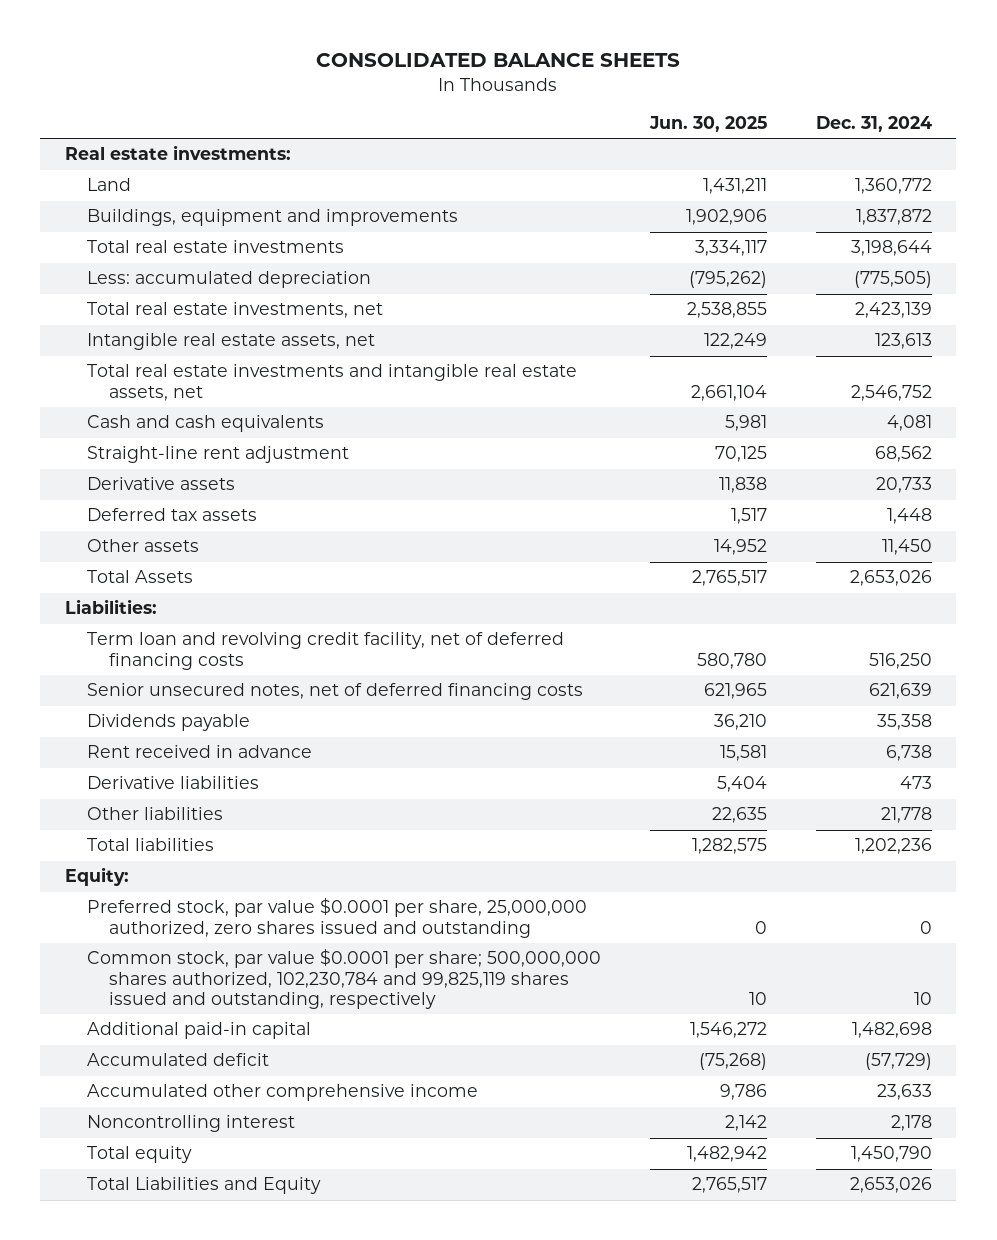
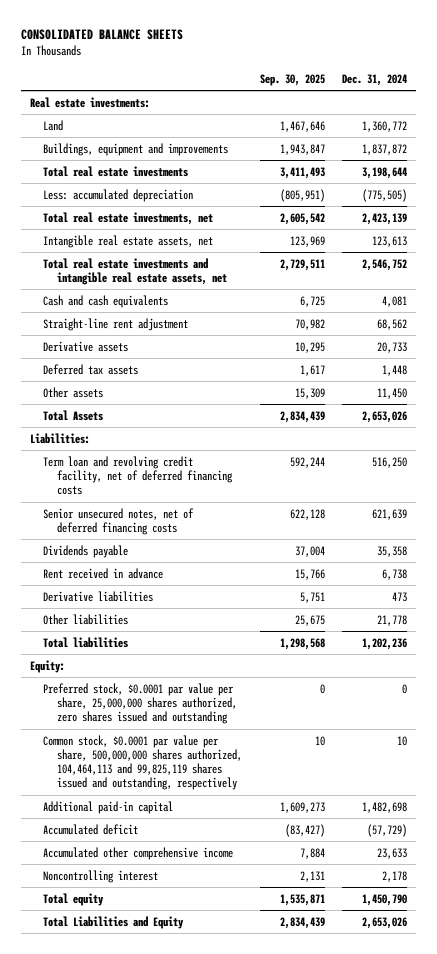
[648,116,767,133] Jun. 30, 2025 -> none
none -> [259,73,325,86] Sep. 30, 2025
[86,898,587,938] Preferred stock, par value $0.0001 per share, 25,000,000 authorized, zero shares issued and outstanding -> [43,682,237,725] Preferred stock, $0.0001 par value per share, 25,000,000 shares authorized, zero shares issued and outstanding
[86,949,601,1009] Common stock, par value $0.0001 per share; 500,000,000 shares authorized, 102,230,784 and 99,825,119 shares issued and outstanding, respectively -> [43,734,242,791] Common stock, $0.0001 par value per share, 500,000,000 shares authorized, 104,464,113 and 99,825,119 shares issued and outstanding, respectively

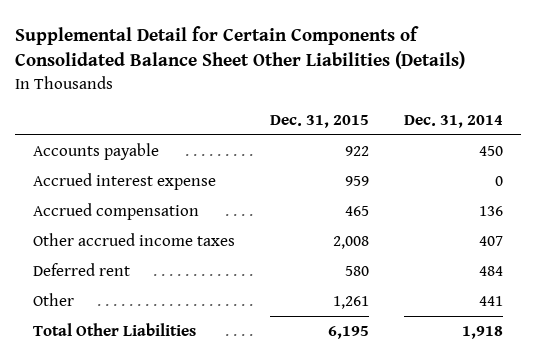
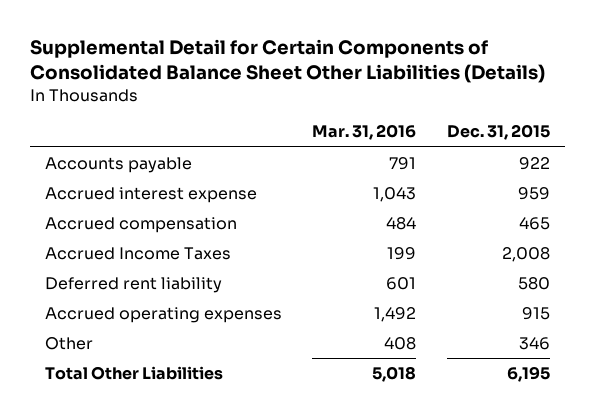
[404,114,504,128] Dec. 31, 2014 -> none
none -> [312,124,417,141] Mar. 31, 2016
[32,232,235,246] Other accrued income taxes -> [44,247,231,261] Accrued Income Taxes
[32,262,130,276] Deferred rent -> [44,277,222,294] Deferred rent liability
none -> [44,307,282,324] Accrued operating expenses
[333,295,370,309] 1,261 -> [518,337,550,351] 346

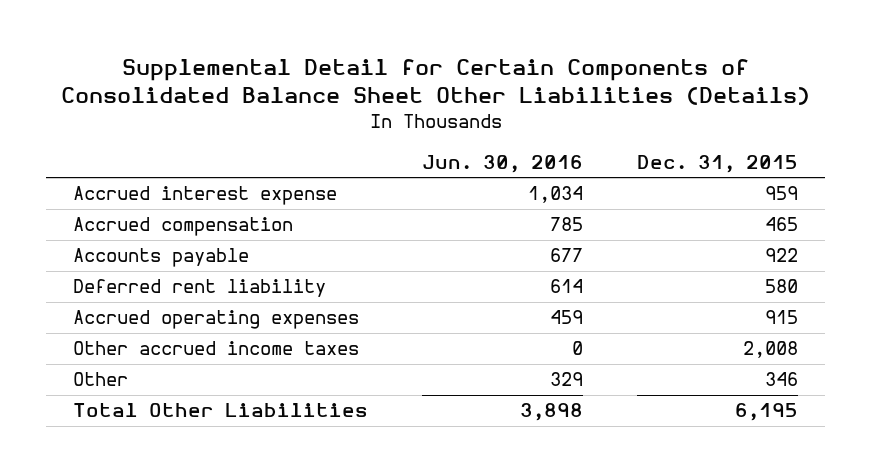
[312,124,417,141] Mar. 31, 2016 -> none
none -> [422,155,584,174] Jun. 30, 2016
[44,247,231,261] Accrued Income Taxes -> none
[44,157,192,174] Accounts payable -> [73,248,250,268] Accounts payable
none -> [73,341,360,356] Other accrued income taxes

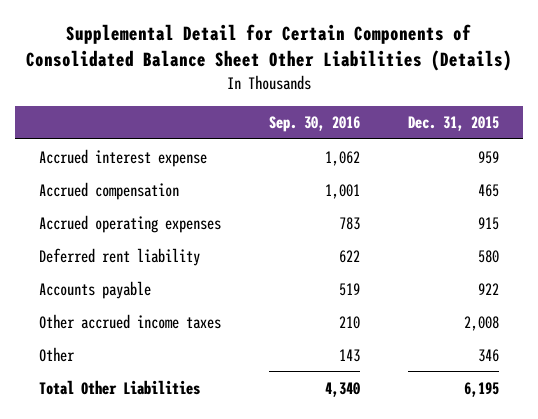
[422,155,584,174] Jun. 30, 2016 -> none
none -> [268,116,360,133] Sep. 30, 2016
[73,279,327,298] Deferred rent liability -> [38,247,200,266] Deferred rent liability
[73,248,250,268] Accounts payable -> [38,280,151,299] Accounts payable

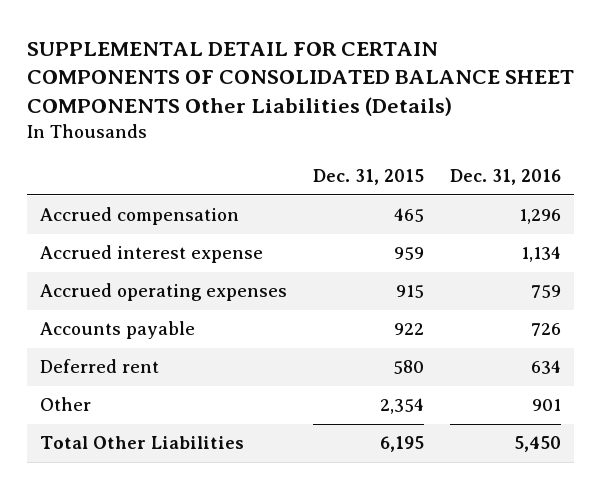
[25,24,512,72] Supplemental Detail for Certain Components of Consolidated Balance Sheet Other Liabilities (Details) -> [26,41,574,117] SUPPLEMENTAL DETAIL FOR CERTAIN COMPONENTS OF CONSOLIDATED BALANCE SHEET COMPONENTS Other Liabilities (Details)
[268,116,360,133] Sep. 30, 2016 -> none
none -> [450,169,562,186] Dec. 31, 2016
[38,148,207,167] Accrued interest expense -> [40,245,264,264] Accrued interest expense
[38,247,200,266] Deferred rent liability -> none
[38,313,221,329] Other accrued income taxes -> none
none -> [40,359,160,374] Deferred rent
[478,348,500,362] 346 -> [380,398,425,415] 2,354

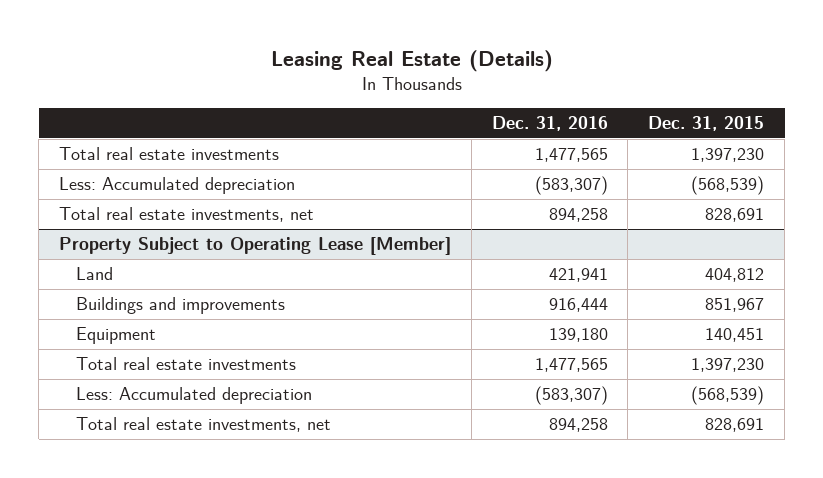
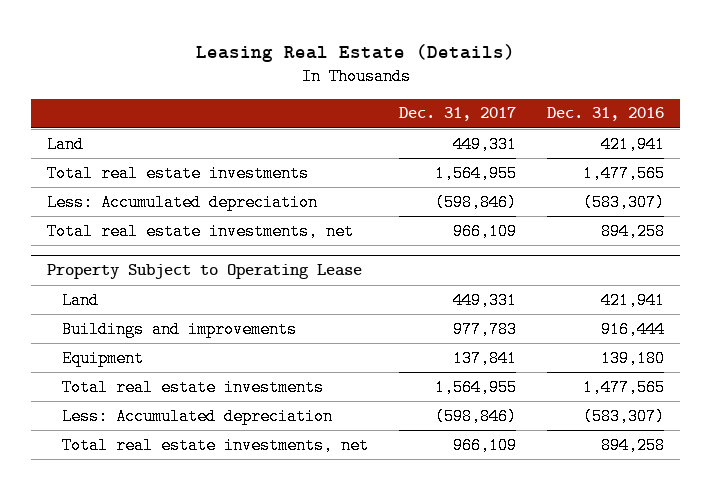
[648,115,765,131] Dec. 31, 2015 -> none
none -> [399,107,517,122] Dec. 31, 2017
none -> [46,135,84,153] Land
[58,237,451,256] Property Subject to Operating Lease [Member] -> [46,264,362,280] Property Subject to Operating Lease

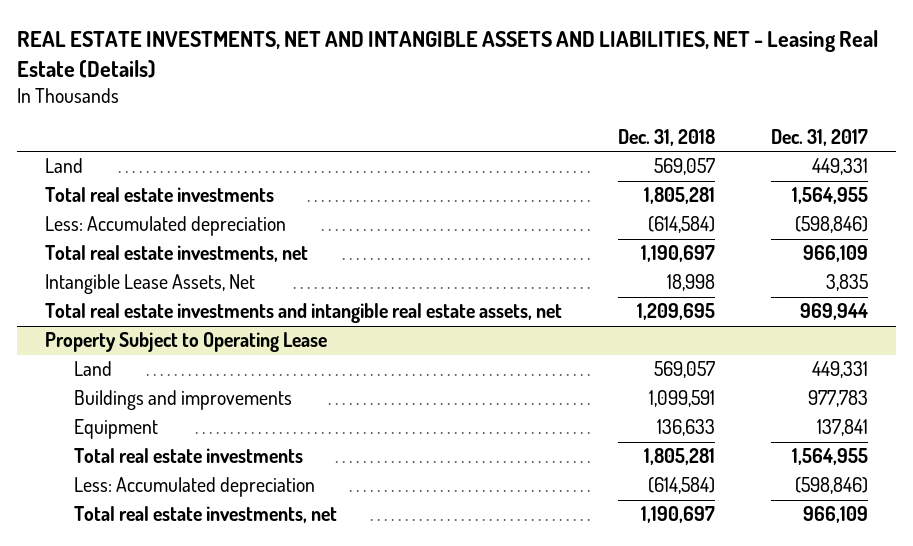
[195,43,515,62] Leasing Real Estate (Details) -> [17,29,879,78] REAL ESTATE INVESTMENTS, NET AND INTANGIBLE ASSETS AND LIABILITIES, NET - Leasing Real Estate (Details)
[547,107,665,122] Dec. 31, 2016 -> none
none -> [617,128,715,146] Dec. 31, 2018
none -> [45,274,256,295] Intangible Lease Assets, Net
none -> [45,303,563,324] Total real estate investments and intangible real estate assets, net

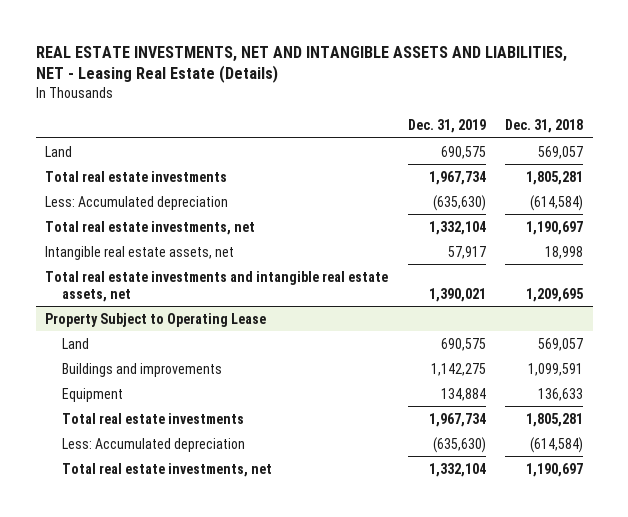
[770,128,868,146] Dec. 31, 2017 -> none
none -> [407,119,486,134] Dec. 31, 2019
[45,274,256,295] Intangible Lease Assets, Net -> [45,245,235,260] Intangible real estate assets, net

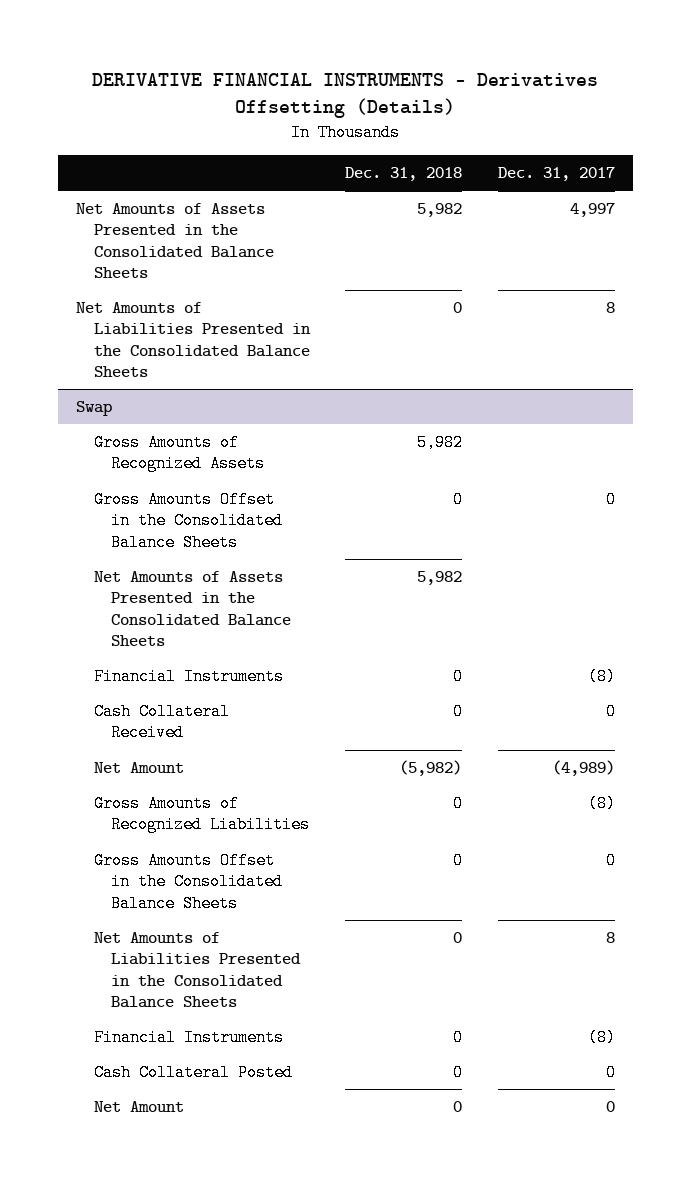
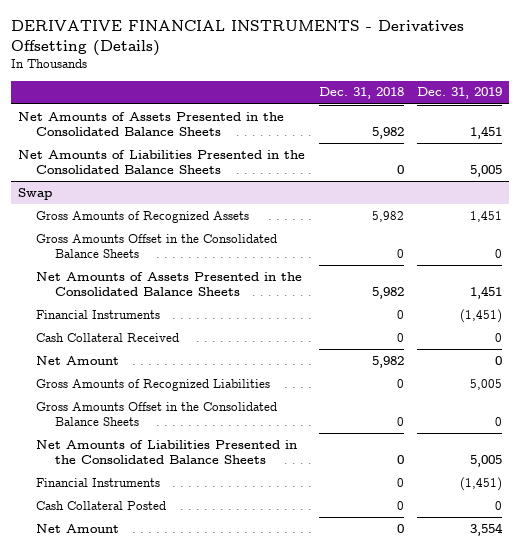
[498,167,616,182] Dec. 31, 2017 -> none
none -> [417,87,503,100] Dec. 31, 2019
[399,760,463,777] (5,982) -> [371,355,404,368] 5,982

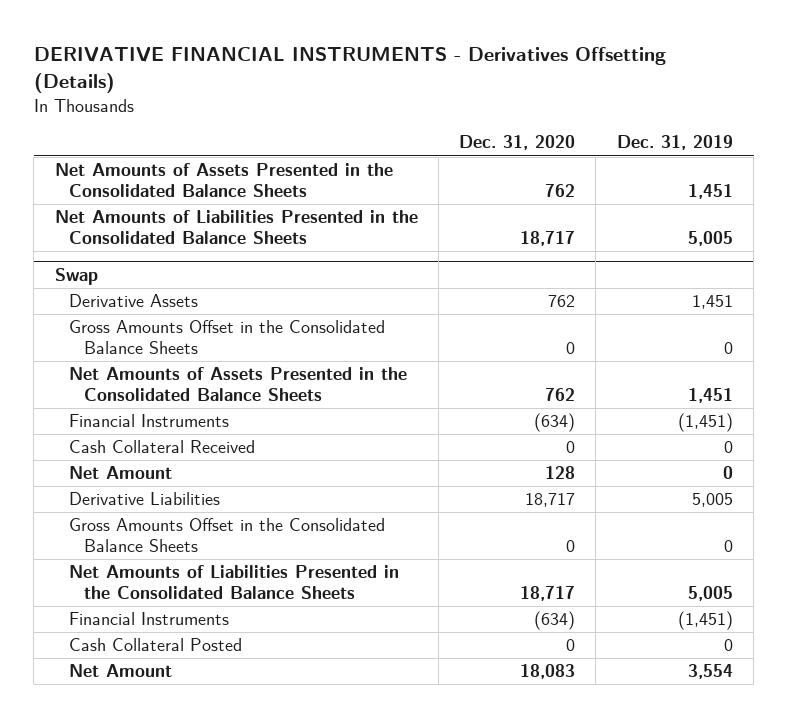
[318,87,404,100] Dec. 31, 2018 -> none
none -> [459,135,576,151] Dec. 31, 2020
[36,210,250,223] Gross Amounts of Recognized Assets -> [69,294,199,308] Derivative Assets
[36,378,271,391] Gross Amounts of Recognized Liabilities -> [69,492,221,506] Derivative Liabilities

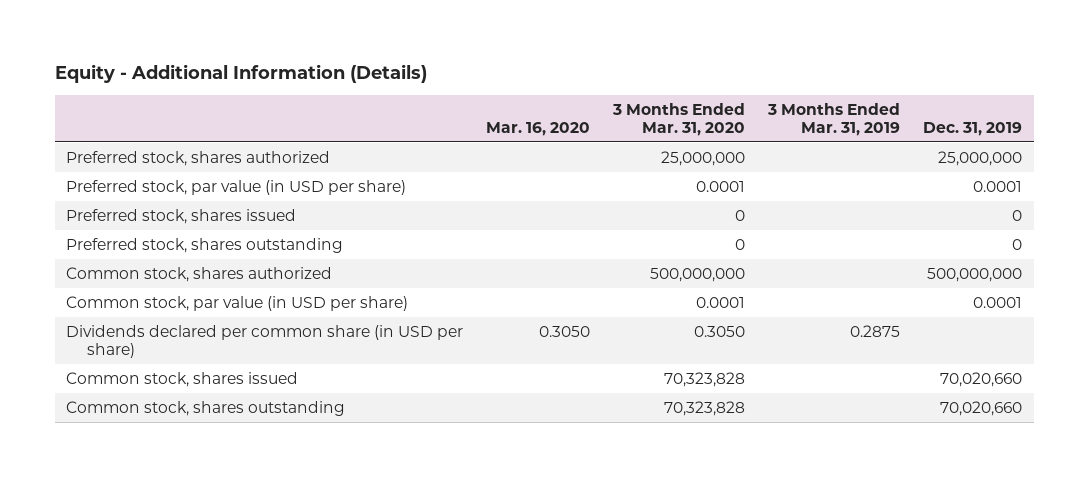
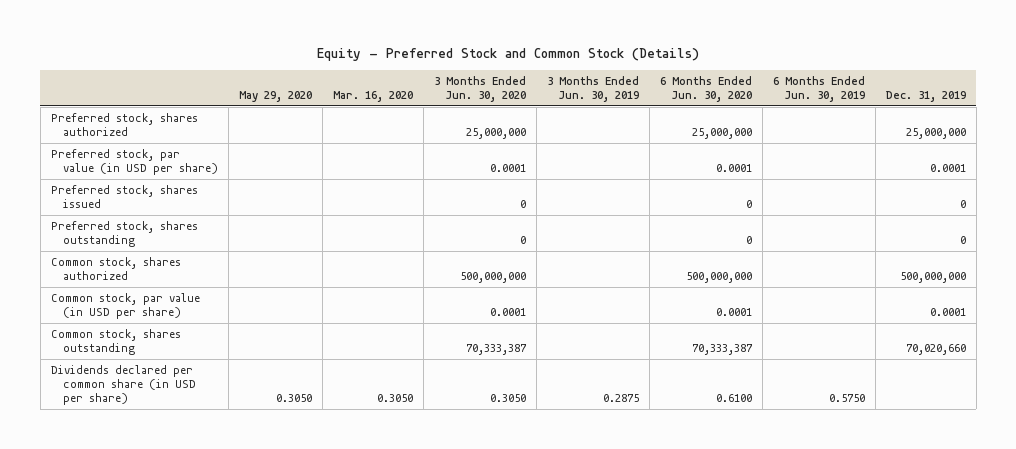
[54,63,427,83] Equity - Additional Information (Details) -> [317,48,700,62] Equity - Preferred Stock and Common Stock (Details)
[612,102,746,136] 3 Months Ended Mar. 31, 2020 -> none
[767,102,901,136] 3 Months Ended Mar. 31, 2019 -> none
none -> [238,91,312,103] May 29, 2020
none -> [433,75,526,103] 3 Months Ended Jun. 30, 2020
none -> [546,75,639,103] 3 Months Ended Jun. 30, 2019
none -> [659,75,752,103] 6 Months Ended Jun. 30, 2020
none -> [772,75,865,103] 6 Months Ended Jun. 30, 2019
[66,371,299,387] Common stock, shares issued -> none
[66,324,464,359] Dividends declared per common share (in USD per share) -> [50,364,196,406] Dividends declared per common share (in USD per share)

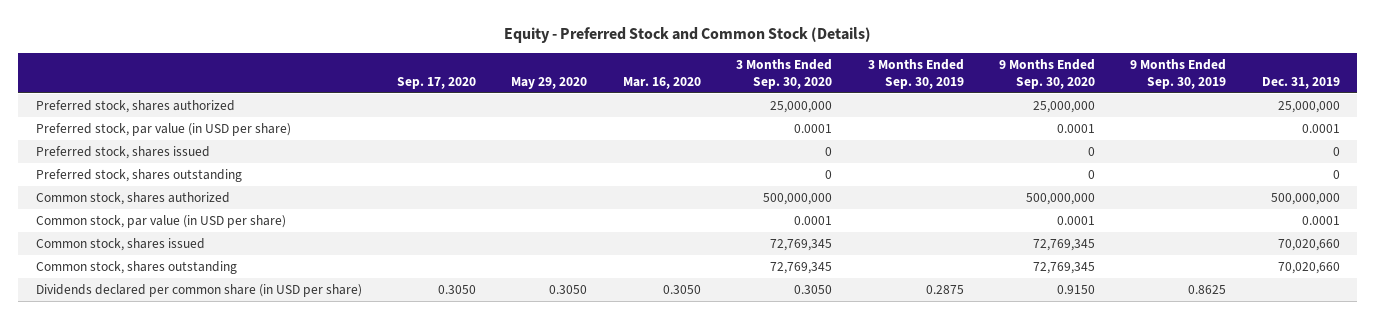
[433,75,526,103] 3 Months Ended Jun. 30, 2020 -> none
[546,75,639,103] 3 Months Ended Jun. 30, 2019 -> none
[659,75,752,103] 6 Months Ended Jun. 30, 2020 -> none
[772,75,865,103] 6 Months Ended Jun. 30, 2019 -> none
none -> [397,76,477,89] Sep. 17, 2020
none -> [736,58,833,89] 3 Months Ended Sep. 30, 2020
none -> [867,58,964,89] 3 Months Ended Sep. 30, 2019
none -> [998,58,1095,89] 9 Months Ended Sep. 30, 2020
none -> [1130,58,1227,89] 9 Months Ended Sep. 30, 2019
none -> [35,237,205,251] Common stock, shares issued

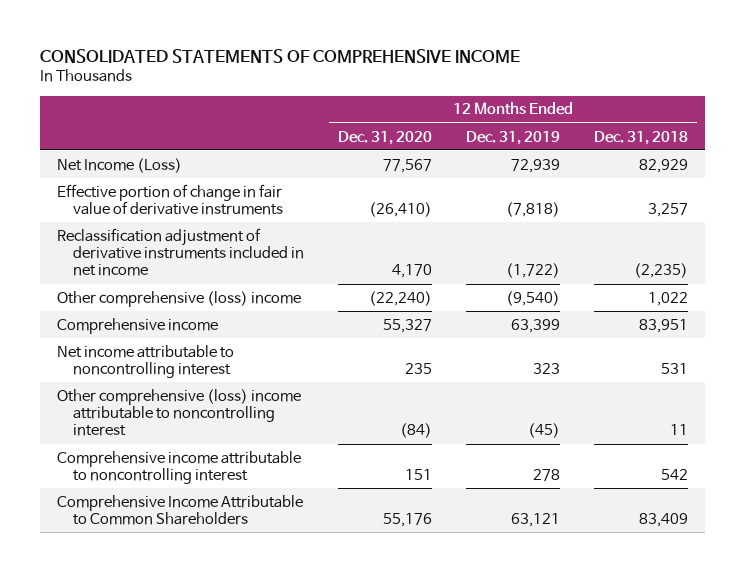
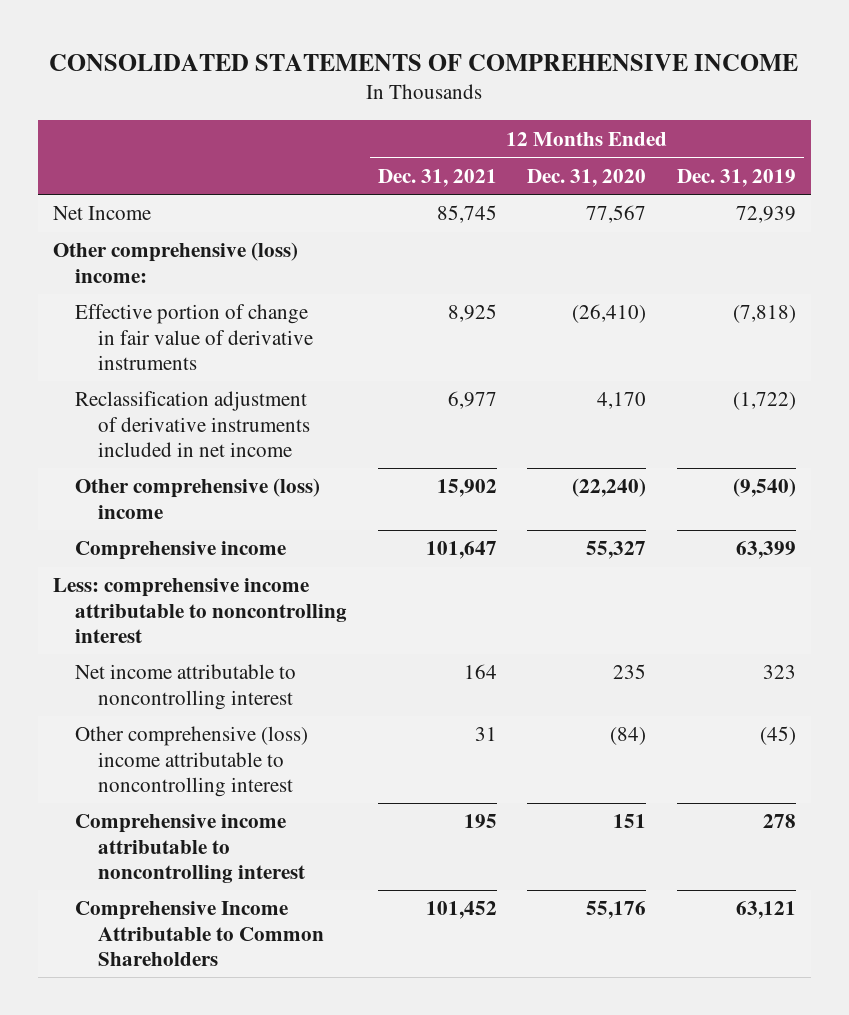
[594,130,689,145] Dec. 31, 2018 -> none
none -> [377,168,497,187] Dec. 31, 2021
[57,157,183,173] Net Income (Loss) -> [52,206,151,221] Net Income
none -> [52,242,298,283] Other comprehensive (loss) income:
none -> [52,578,348,643] Less: comprehensive income attributable to noncontrolling interest

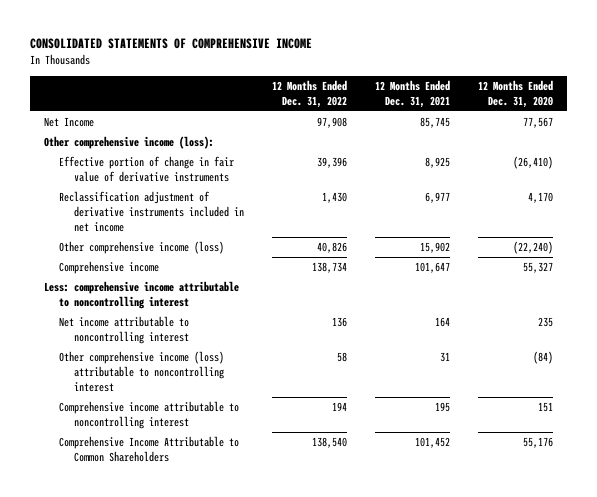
[676,168,796,187] Dec. 31, 2019 -> none
none -> [271,79,347,108] 12 Months Ended Dec. 31, 2022
[52,242,298,283] Other comprehensive (loss) income: -> [44,136,215,150] Other comprehensive income (loss):
[75,478,321,519] Other comprehensive (loss) income -> [59,241,225,255] Other comprehensive income (loss)
[75,726,309,797] Other comprehensive (loss) income attributable to noncontrolling interest -> [59,351,225,392] Other comprehensive income (loss) attributable to noncontrolling interest

